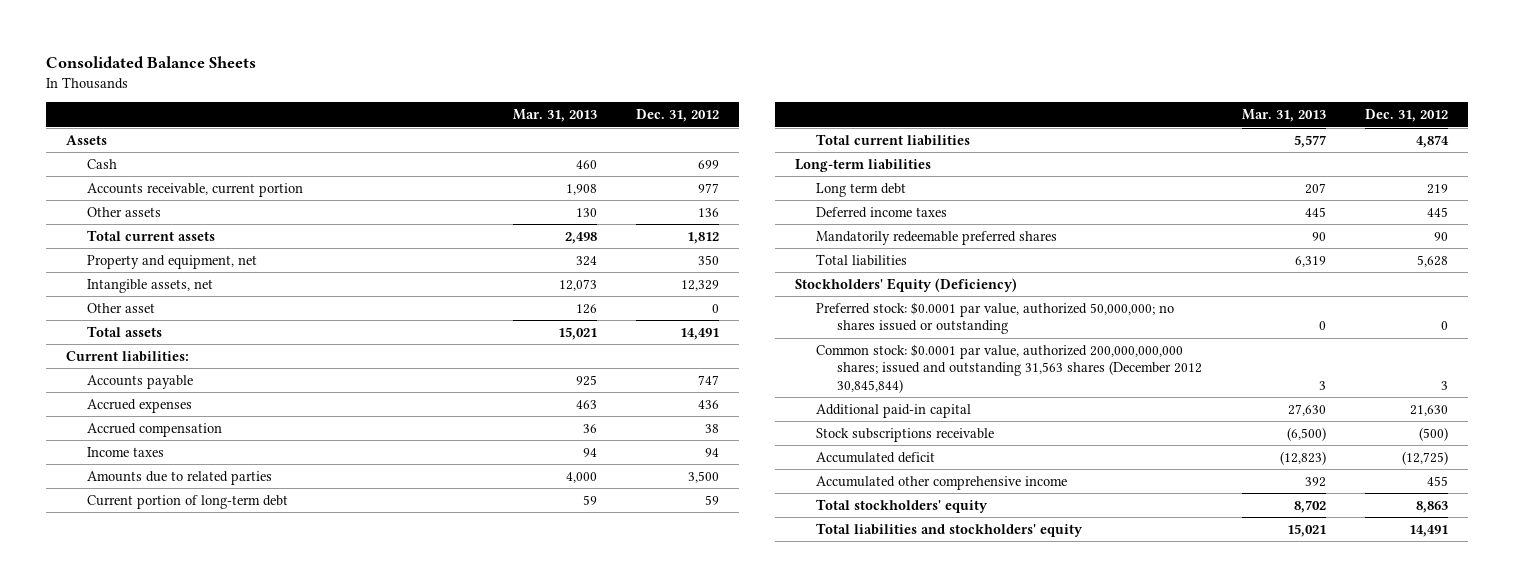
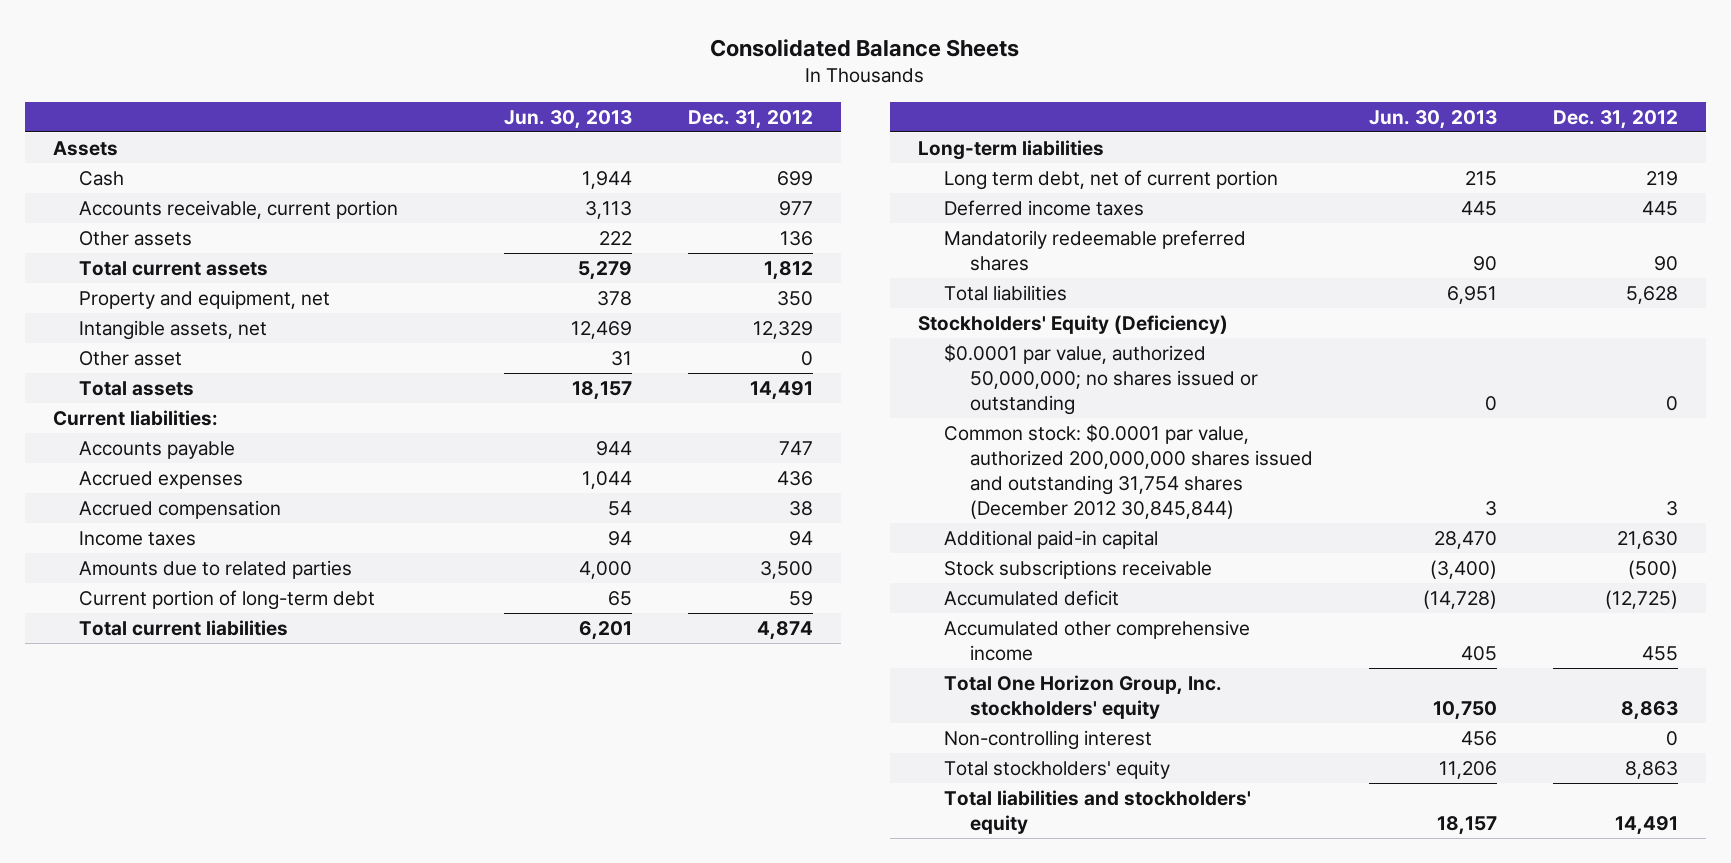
[512,109,597,123] Mar. 31, 2013 -> none
none -> [504,109,633,129] Jun. 30, 2013
[815,182,906,197] Long term debt -> [944,169,1279,190] Long term debt, net of current portion
[815,301,1174,335] Preferred stock: $0.0001 par value, authorized 50,000,000; no shares issued or outstanding -> [944,343,1259,416] $0.0001 par value, authorized 50,000,000; no shares issued or outstanding
[815,343,1203,393] Common stock: $0.0001 par value, authorized 200,000,000,000 shares; issued and outstanding 31,563 shares (December 2012 30,845,844) -> [944,423,1314,520] Common stock: $0.0001 par value, authorized 200,000,000 shares issued and outstanding 31,754 shares (December 2012 30,845,844)
none -> [944,674,1223,720] Total One Horizon Group, Inc. stockholders' equity
none -> [944,729,1153,750] Non-controlling interest

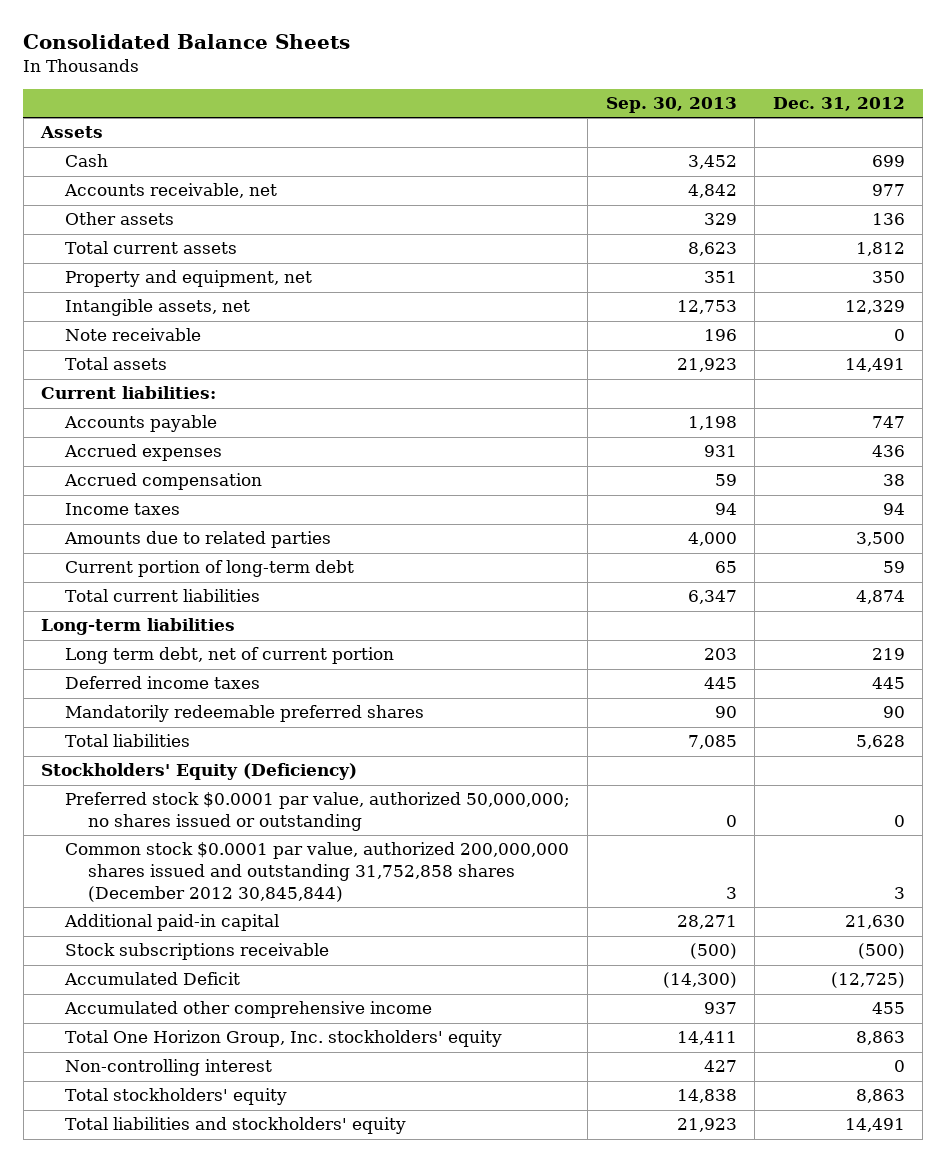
[504,109,633,129] Jun. 30, 2013 -> none
none -> [605,97,737,114] Sep. 30, 2013
[79,199,399,219] Accounts receivable, current portion -> [63,183,277,199] Accounts receivable, net
[79,350,183,366] Other asset -> none
none -> [64,328,201,342] Note receivable
[944,343,1259,416] $0.0001 par value, authorized 50,000,000; no shares issued or outstanding -> [64,792,570,832] Preferred stock $0.0001 par value, authorized 50,000,000; no shares issued or outstanding
[944,423,1314,520] Common stock: $0.0001 par value, authorized 200,000,000 shares issued and outstanding 31,754 shares (December 2012 30,845,844) -> [64,842,569,902] Common stock $0.0001 par value, authorized 200,000,000 shares issued and outstanding 31,752,858 shares (December 2012 30,845,844)
[944,589,1120,606] Accumulated deficit -> [63,972,240,986] Accumulated Deficit

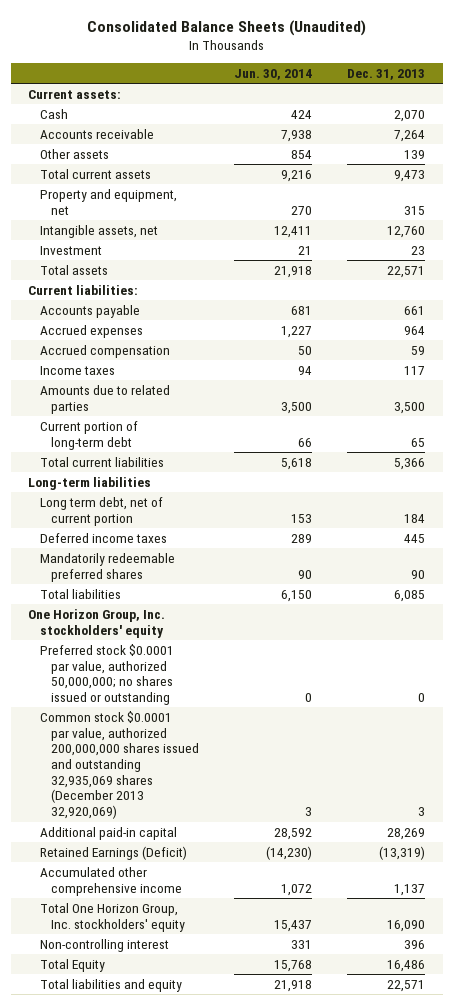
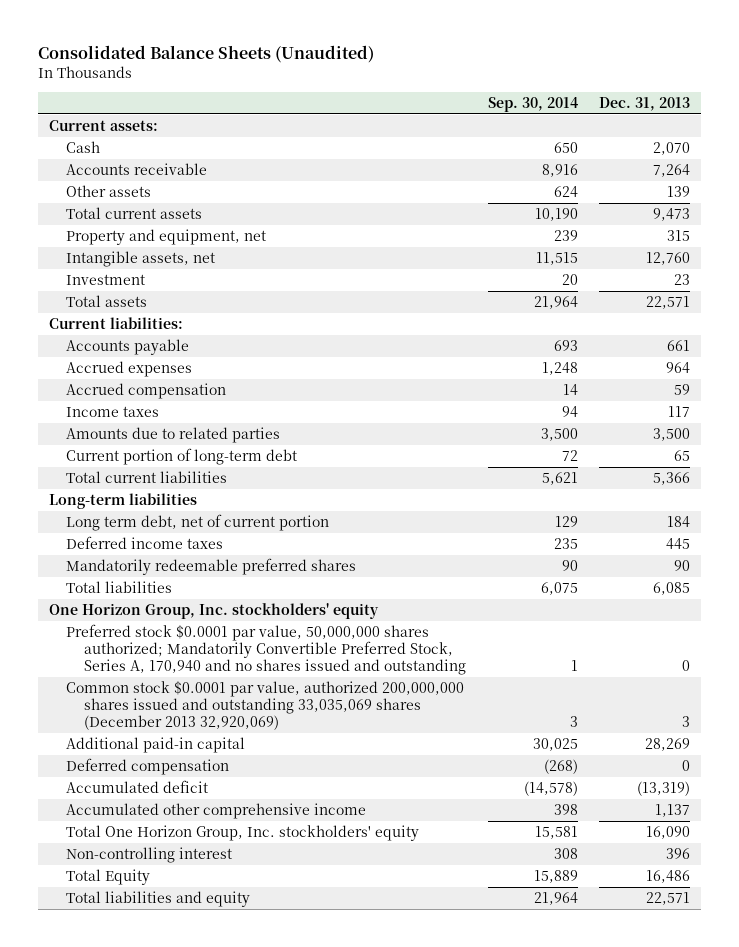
[234,68,313,80] Jun. 30, 2014 -> none
none -> [487,96,578,112] Sep. 30, 2014
[39,643,174,706] Preferred stock $0.0001 par value, authorized 50,000,000; no shares issued or outstanding -> [66,624,467,676] Preferred stock $0.0001 par value, 50,000,000 shares authorized; Mandatorily Convertible Preferred Stock, Series A, 170,940 and no shares issued and outstanding
[39,710,199,820] Common stock $0.0001 par value, authorized 200,000,000 shares issued and outstanding 32,935,069 shares (December 2013 32,920,069) -> [66,681,465,731] Common stock $0.0001 par value, authorized 200,000,000 shares issued and outstanding 33,035,069 shares (December 2013 32,920,069)
none -> [66,758,230,776] Deferred compensation
[39,845,187,860] Retained Earnings (Deficit) -> [66,780,209,794] Accumulated deficit

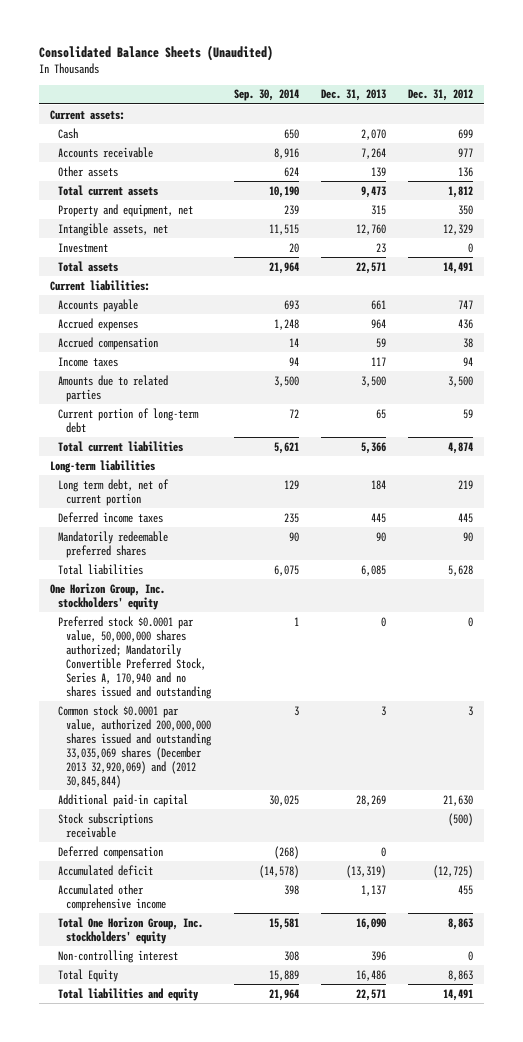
none -> [408,89,474,102] Dec. 31, 2012
[66,681,465,731] Common stock $0.0001 par value, authorized 200,000,000 shares issued and outstanding 33,035,069 shares (December 2013 32,920,069) -> [58,704,213,789] Common stock $0.0001 par value, authorized 200,000,000 shares issued and outstanding 33,035,069 shares (December 2013 32,920,069) and (2012 30,845,844)
none -> [58,812,154,838] Stock subscriptions receivable

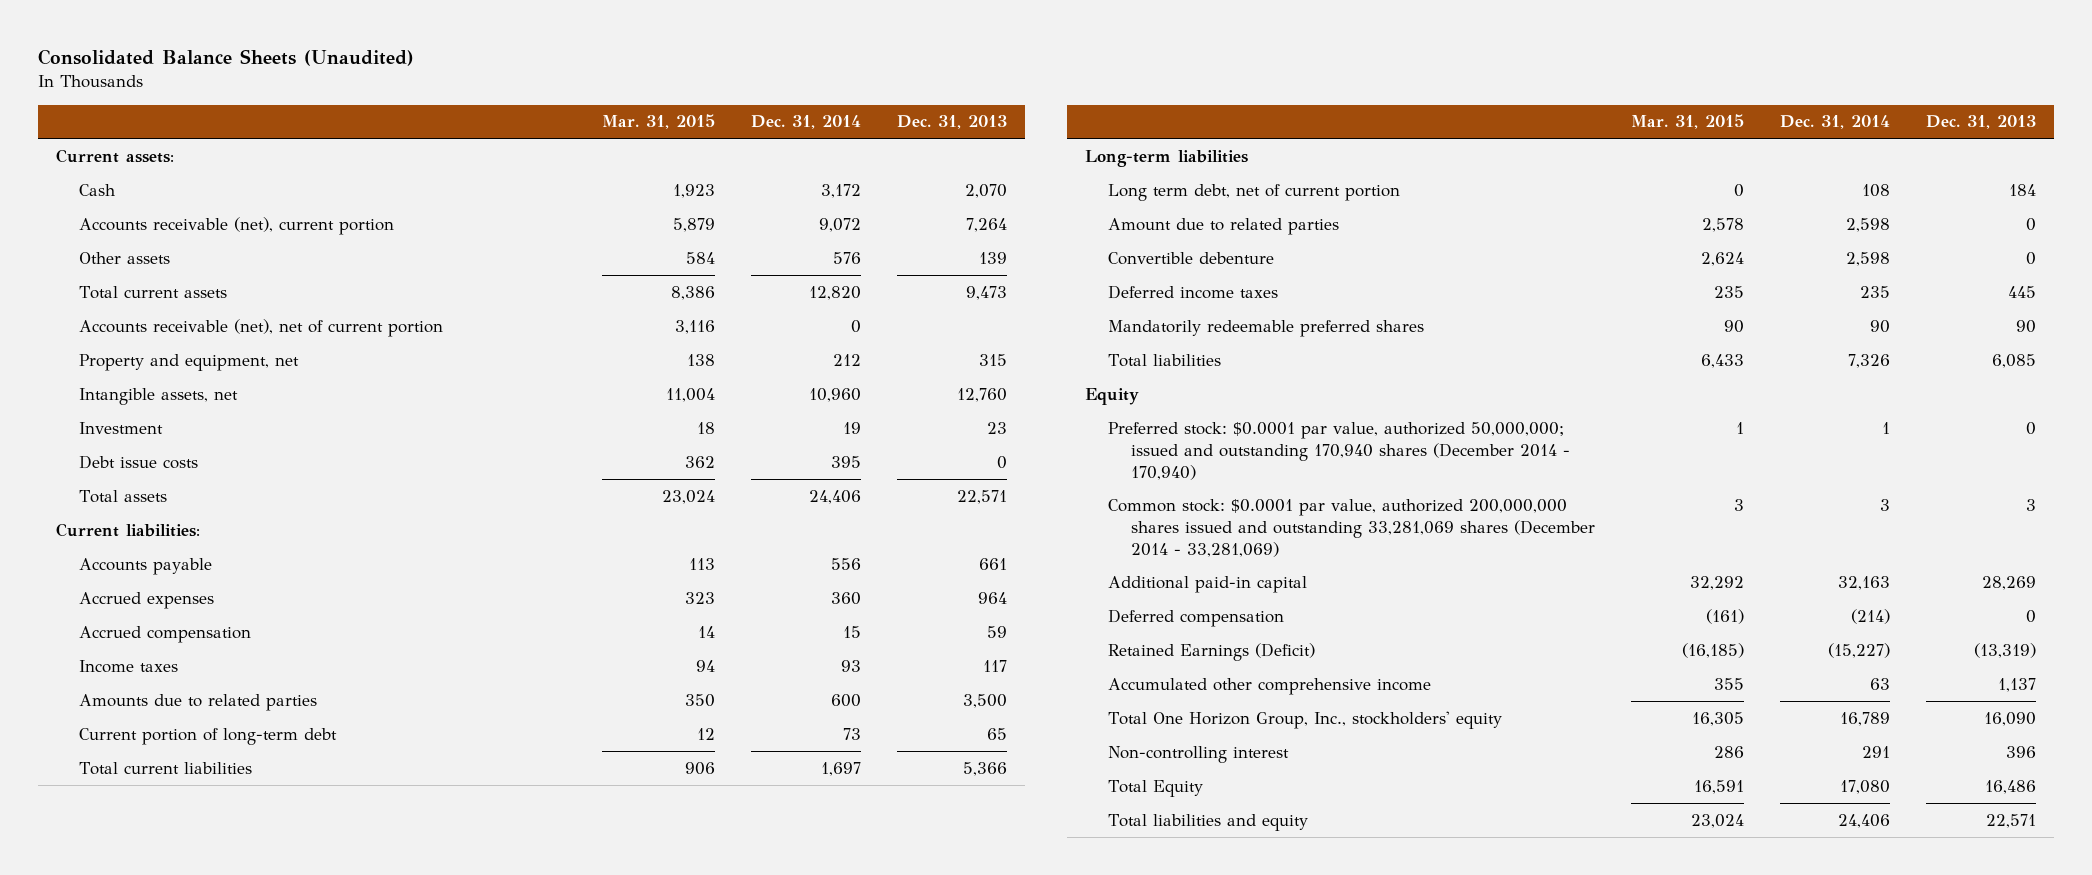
[233,89,299,102] Sep. 30, 2014 -> none
[408,89,474,102] Dec. 31, 2012 -> none
none -> [601,114,715,130] Mar. 31, 2015
none -> [750,115,861,130] Dec. 31, 2014
[58,146,154,158] Accounts receivable -> [78,216,394,235] Accounts receivable (net), current portion
none -> [78,318,443,337] Accounts receivable (net), net of current portion
none -> [78,454,198,469] Debt issue costs
none -> [1108,217,1340,235] Amount due to related parties
none -> [1108,251,1275,265] Convertible debenture
[49,582,165,610] One Horizon Group, Inc. stockholders' equity -> [1085,387,1140,405] Equity
[58,615,213,700] Preferred stock $0.0001 par value, 50,000,000 shares authorized; Mandatorily Convertible Preferred Stock, Series A, 170,940 and no shares issued and outstanding -> [1108,421,1571,480] Preferred stock: $0.0001 par value, authorized 50,000,000; issued and outstanding 170,940 shares (December 2014 - 170,940)
[58,704,213,789] Common stock $0.0001 par value, authorized 200,000,000 shares issued and outstanding 33,035,069 shares (December 2013 32,920,069) and (2012 30,845,844) -> [1108,498,1596,557] Common stock: $0.0001 par value, authorized 200,000,000 shares issued and outstanding 33,281,069 shares (December 2014 - 33,281,069)
[58,812,154,838] Stock subscriptions receivable -> none
[58,864,154,876] Accumulated deficit -> [1108,642,1316,661] Retained Earnings (Deficit)
[58,916,204,944] Total One Horizon Group, Inc. stockholders' equity -> [1108,710,1503,729] Total One Horizon Group, Inc., stockholders' equity

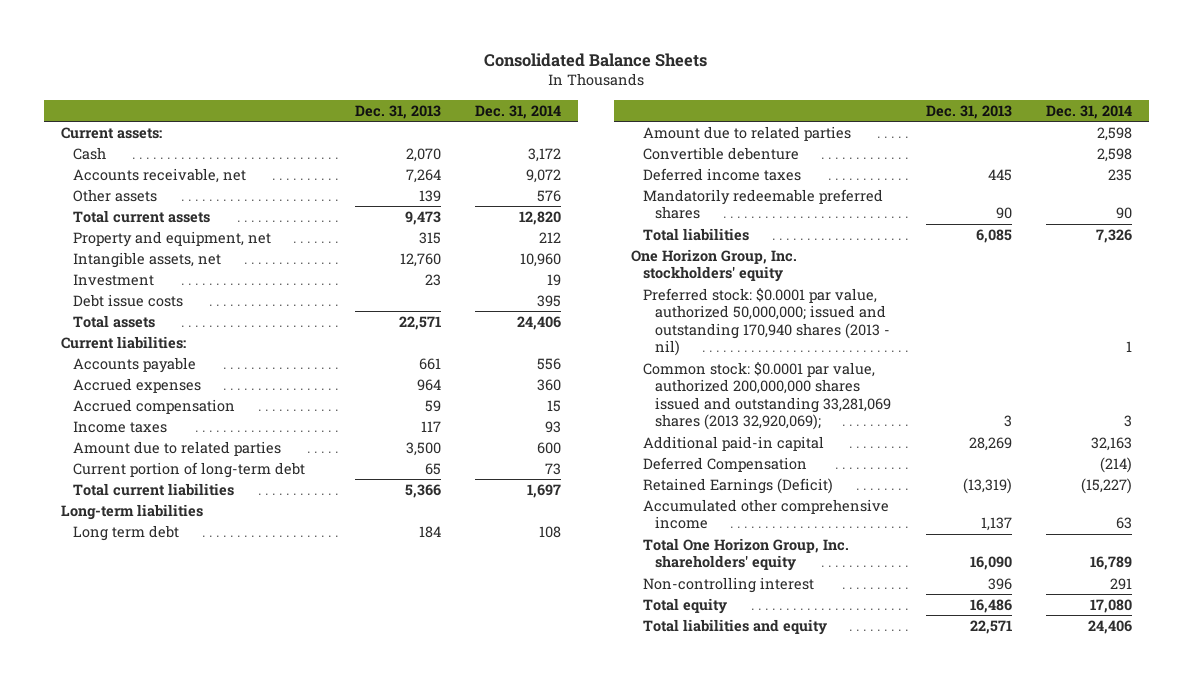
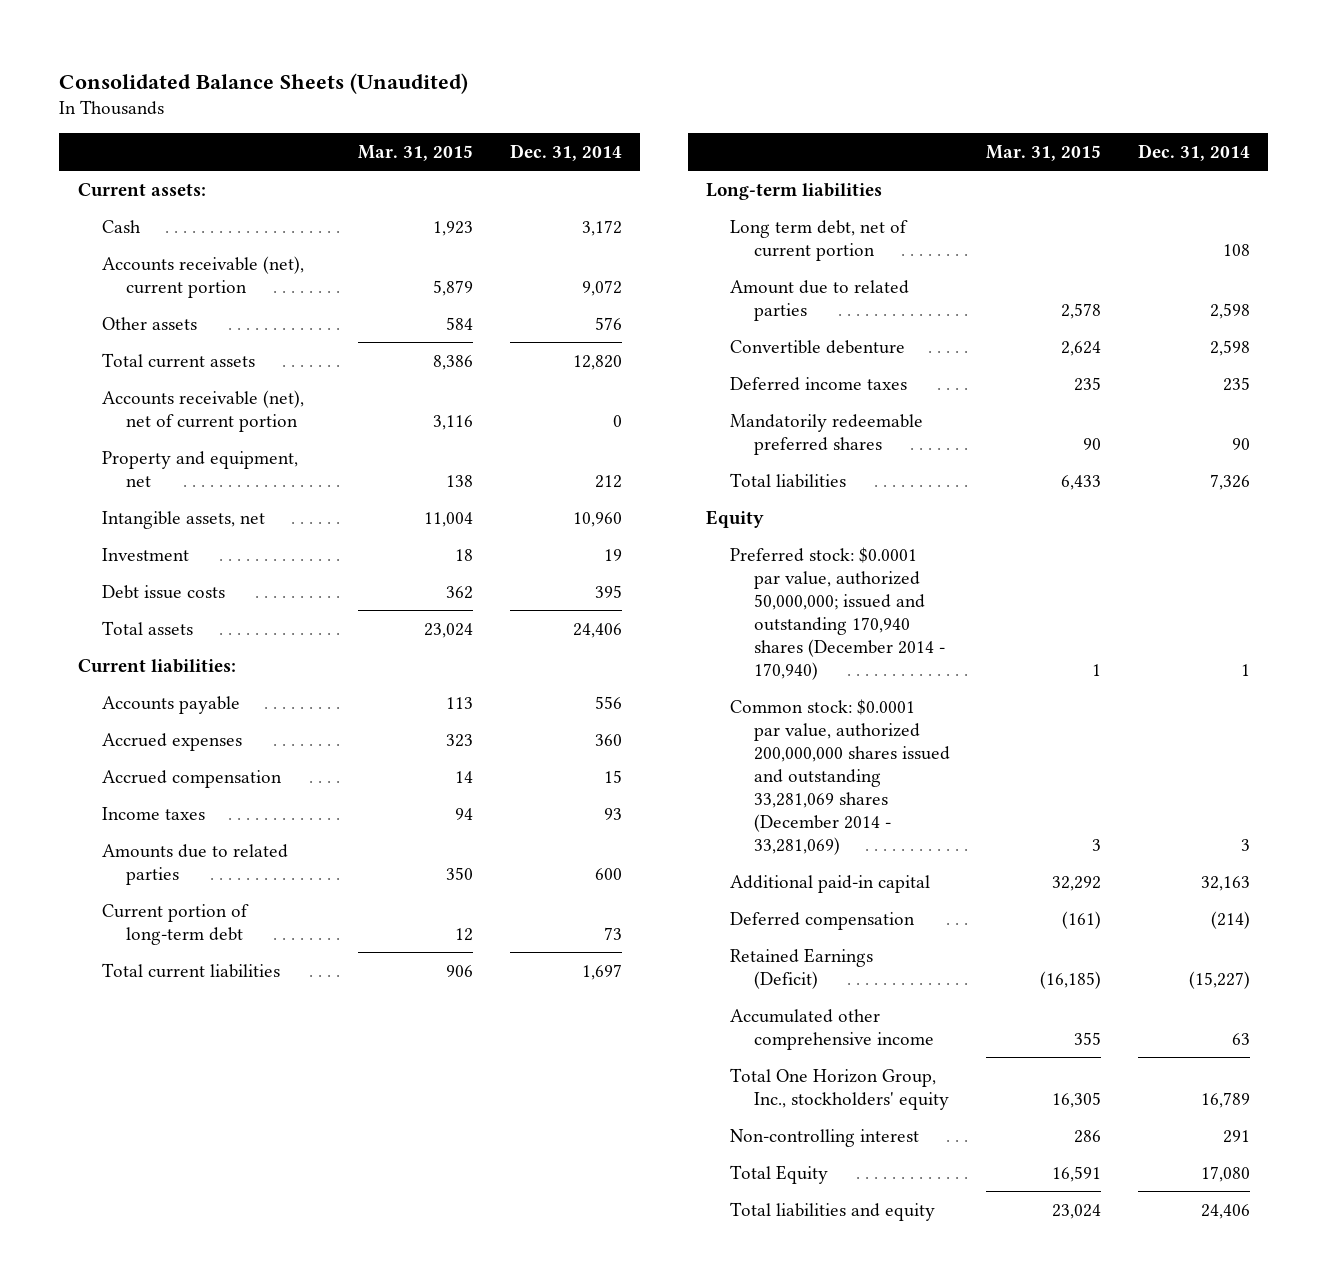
[484,53,708,68] Consolidated Balance Sheets -> [59,72,469,94] Consolidated Balance Sheets (Unaudited)
[355,104,442,119] Dec. 31, 2013 -> none
none -> [358,145,474,162] Mar. 31, 2015
[72,167,246,183] Accounts receivable, net -> [101,255,304,298] Accounts receivable (net), current portion
none -> [101,389,304,432] Accounts receivable (net), net of current portion
[72,440,281,456] Amount due to related parties -> [101,843,288,885] Amounts due to related parties
[72,524,179,541] Long term debt -> [729,219,908,261] Long term debt, net of current portion
[631,248,798,283] One Horizon Group, Inc. stockholders' equity -> [705,509,764,528] Equity
[643,287,891,357] Preferred stock: $0.0001 par value, authorized 50,000,000; issued and outstanding 170,940 shares (2013 - nil) -> [729,546,945,680] Preferred stock: $0.0001 par value, authorized 50,000,000; issued and outstanding 170,940 shares (December 2014 - 170,940)
[643,361,892,431] Common stock: $0.0001 par value, authorized 200,000,000 shares issued and outstanding 33,281,069 shares (2013 32,920,069); -> [729,698,950,855] Common stock: $0.0001 par value, authorized 200,000,000 shares issued and outstanding 33,281,069 shares (December 2014 - 33,281,069)
[643,456,808,472] Deferred Compensation -> [729,911,915,930] Deferred compensation
[643,537,850,572] Total One Horizon Group, Inc. shareholders' equity -> [729,1067,949,1110] Total One Horizon Group, Inc., stockholders' equity
[643,597,728,614] Total equity -> [729,1164,828,1184] Total Equity

